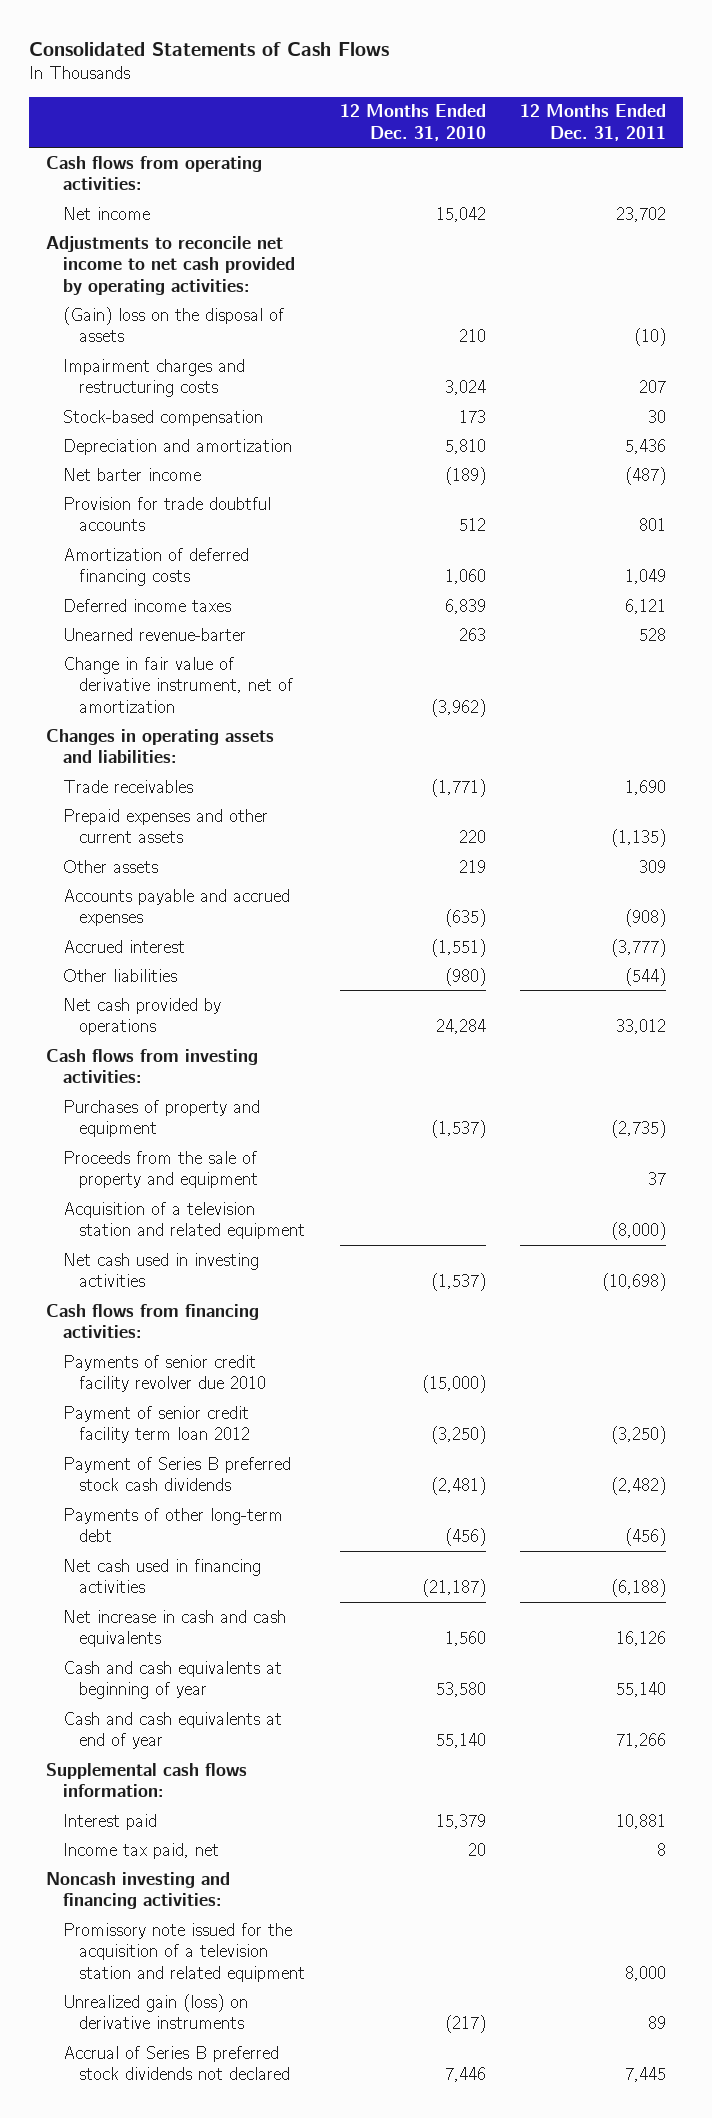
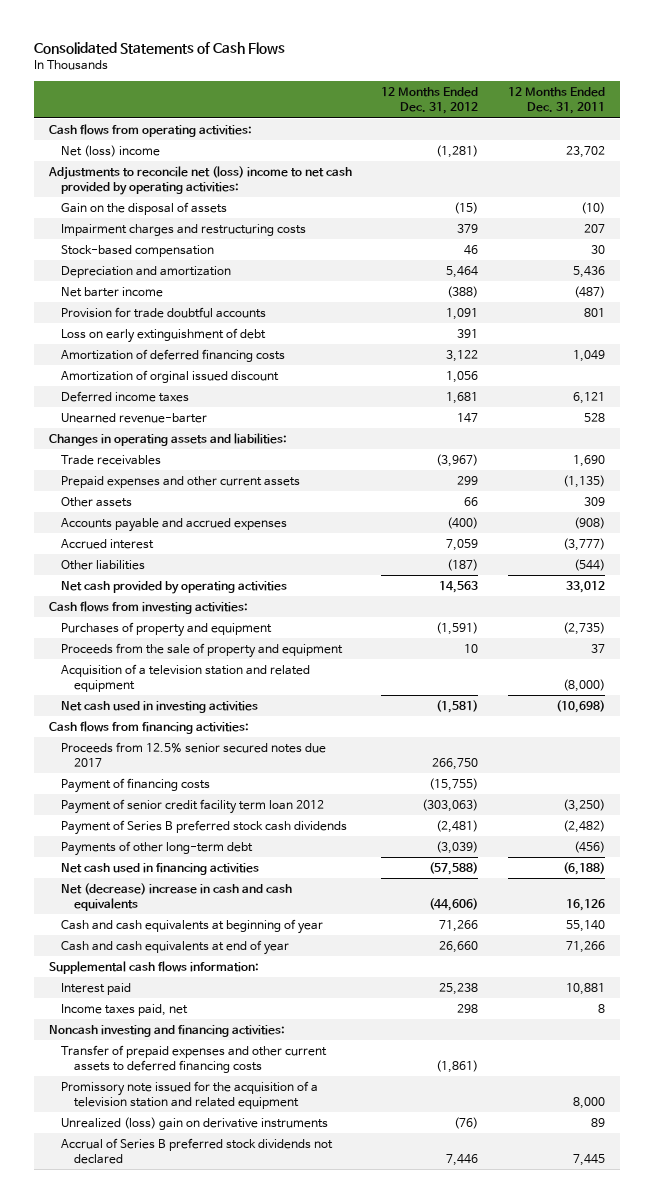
[339,104,486,141] 12 Months Ended Dec. 31, 2010 -> none
none -> [381,87,479,115] 12 Months Ended Dec. 31, 2012
[62,206,150,220] Net income -> [61,145,161,158] Net (loss) income
[45,235,295,295] Adjustments to reconcile net income to net cash provided by operating activities: -> [47,166,352,196] Adjustments to reconcile net (loss) income to net cash provided by operating activities:
[62,306,284,343] (Gain) loss on the disposal of assets -> [61,202,228,216] Gain on the disposal of assets
none -> [61,328,267,344] Loss on early extinguishment of debt
none -> [61,370,280,384] Amortization of orginal issued discount
[62,656,294,713] Change in fair value of derivative instrument, net of amortization -> none
[62,997,221,1036] Net cash provided by operations -> [61,581,288,595] Net cash provided by operating activities
[62,1354,267,1393] Payments of senior credit facility revolver due 2010 -> none
none -> [61,742,327,768] Proceeds from 12.5% senior secured notes due 2017
none -> [61,778,211,794] Payment of financing costs
[62,1609,286,1648] Net increase in cash and cash equivalents -> [61,883,293,912] Net (decrease) increase in cash and cash equivalents
[62,1842,219,1859] Income tax paid, net -> [61,1004,189,1017] Income taxes paid, net
none -> [61,1045,328,1074] Transfer of prepaid expenses and other current assets to deferred financing costs
[62,1993,248,2030] Unrealized gain (loss) on derivative instruments -> [61,1117,329,1131] Unrealized (loss) gain on derivative instruments

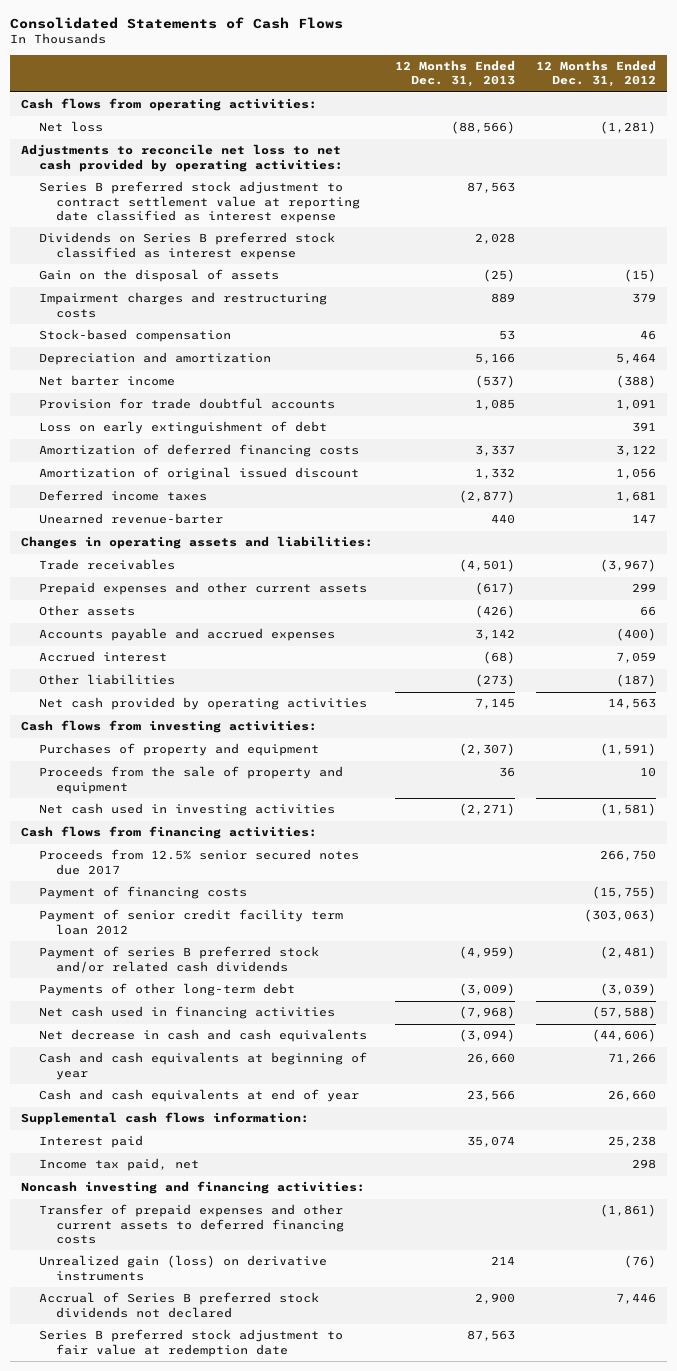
[508,87,606,115] 12 Months Ended Dec. 31, 2011 -> none
none -> [394,60,515,88] 12 Months Ended Dec. 31, 2013
[61,145,161,158] Net (loss) income -> [38,121,103,133] Net loss
[47,166,352,196] Adjustments to reconcile net (loss) income to net cash provided by operating activities: -> [20,144,343,172] Adjustments to reconcile net loss to net cash provided by operating activities:
none -> [38,181,361,224] Series B preferred stock adjustment to contract settlement value at reporting date classified as interest expense
none -> [38,232,335,260] Dividends on Series B preferred stock classified as interest expense
[61,370,280,384] Amortization of orginal issued discount -> [38,467,359,481] Amortization of original issued discount
[61,664,311,693] Acquisition of a television station and related equipment -> none
[61,820,348,836] Payment of Series B preferred stock cash dividends -> [38,946,319,973] Payment of series B preferred stock and/or related cash dividends
[61,883,293,912] Net (decrease) increase in cash and cash equivalents -> [38,1029,367,1043] Net decrease in cash and cash equivalents
[61,1004,189,1017] Income taxes paid, net -> [38,1158,199,1172] Income tax paid, net
[61,1081,319,1110] Promissory note issued for the acquisition of a television station and related equipment -> none
[61,1117,329,1131] Unrealized (loss) gain on derivative instruments -> [38,1255,327,1281] Unrealized gain (loss) on derivative instruments
none -> [38,1329,343,1357] Series B preferred stock adjustment to fair value at redemption date

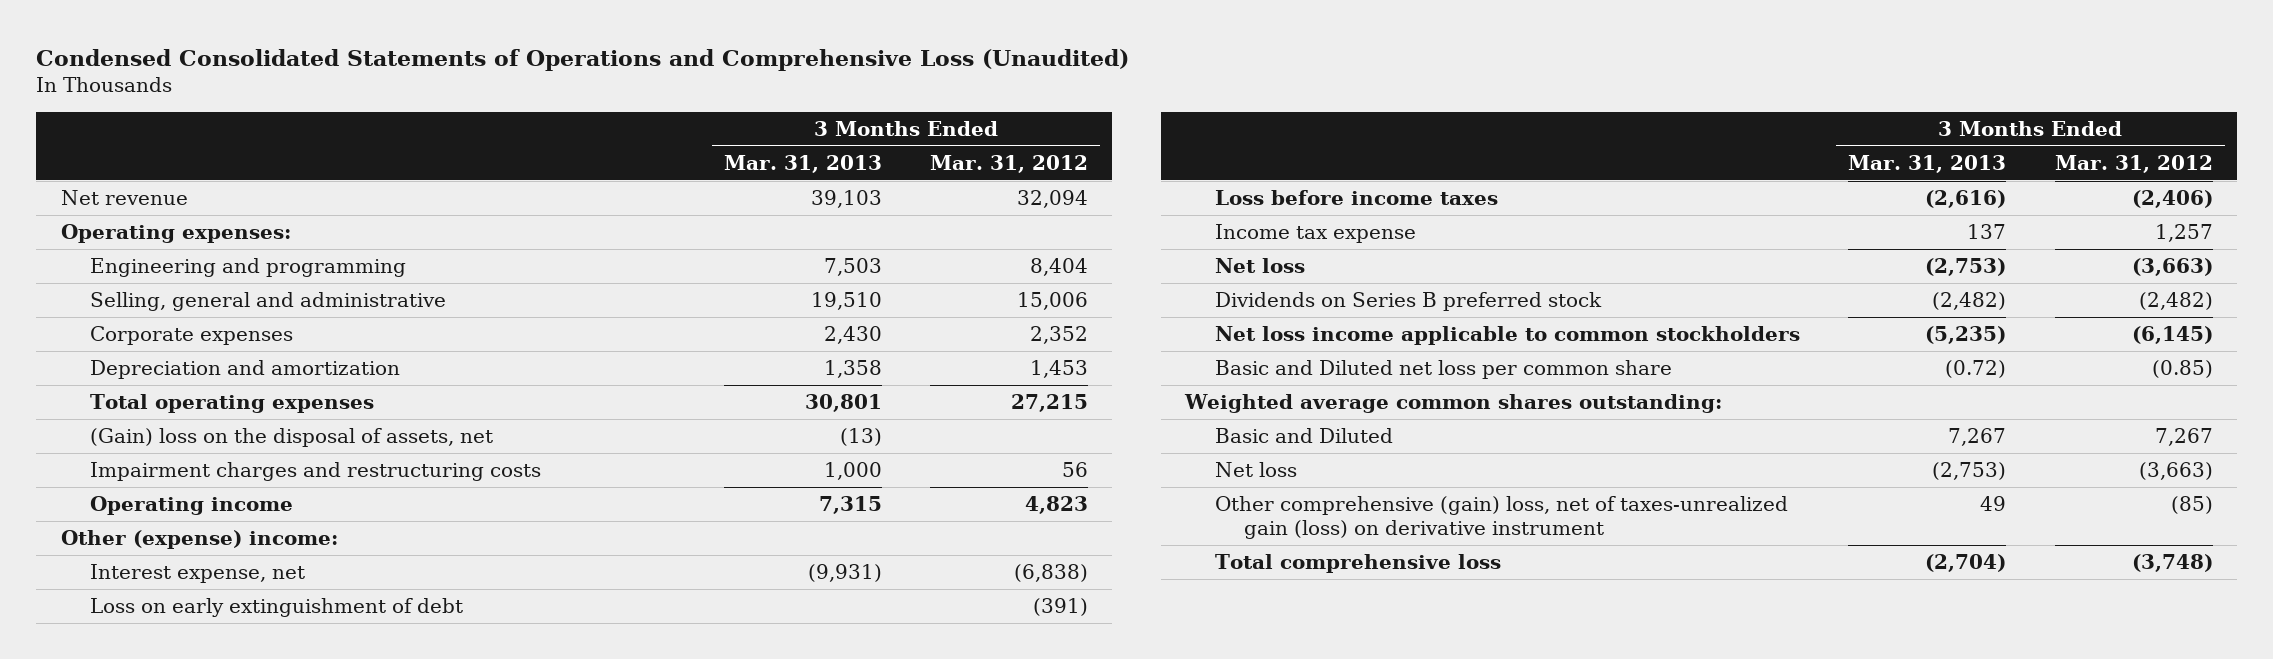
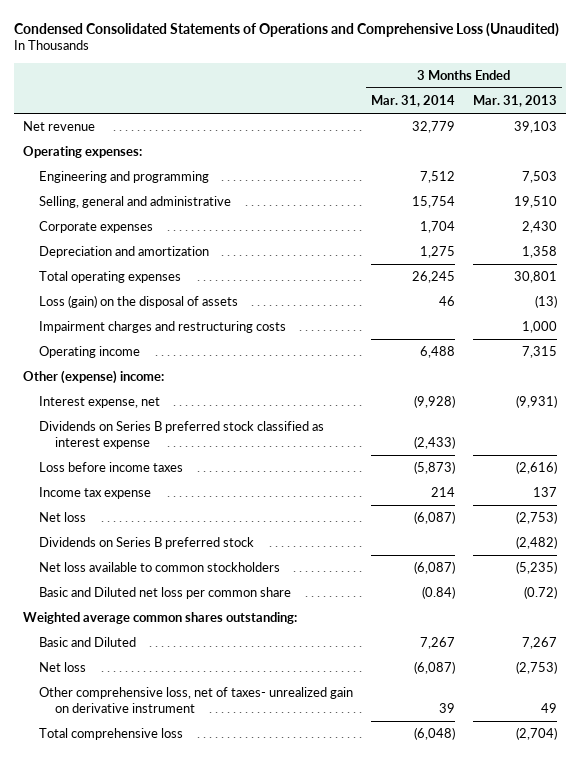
[930,154,1089,173] Mar. 31, 2012 -> none
none -> [371,95,456,108] Mar. 31, 2014
[90,428,494,448] (Gain) loss on the disposal of assets, net -> [38,295,238,309] Loss (gain) on the disposal of assets
[90,598,464,618] Loss on early extinguishment of debt -> none
none -> [38,421,324,450] Dividends on Series B preferred stock classified as interest expense
[1214,326,1800,346] Net loss income applicable to common stockholders -> [38,562,280,573] Net loss available to common stockholders
[1214,496,1788,540] Other comprehensive (gain) loss, net of taxes-unrealized gain (loss) on derivative instrument -> [38,687,353,714] Other comprehensive loss, net of taxes- unrealized gain on derivative instrument

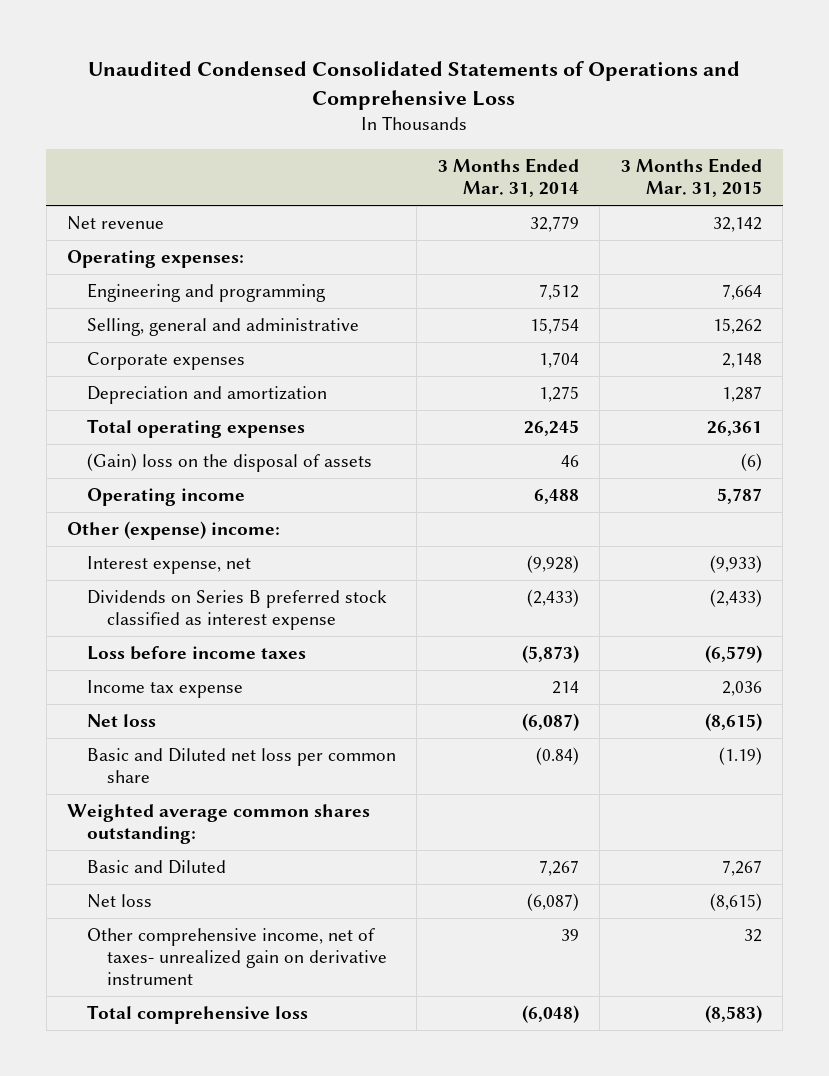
[14,22,560,37] Condensed Consolidated Statements of Operations and Comprehensive Loss (Unaudited) -> [88,60,741,110] Unaudited Condensed Consolidated Statements of Operations and Comprehensive Loss
[473,95,558,108] Mar. 31, 2013 -> none
none -> [620,158,762,198] 3 Months Ended Mar. 31, 2015
[38,321,286,334] Impairment charges and restructuring costs -> none
[38,295,238,309] Loss (gain) on the disposal of assets -> [87,453,373,473] (Gain) loss on the disposal of assets
[38,537,254,550] Dividends on Series B preferred stock -> none
[38,562,280,573] Net loss available to common stockholders -> none
[38,687,353,714] Other comprehensive loss, net of taxes- unrealized gain on derivative instrument -> [87,928,387,986] Other comprehensive income, net of taxes- unrealized gain on derivative instrument

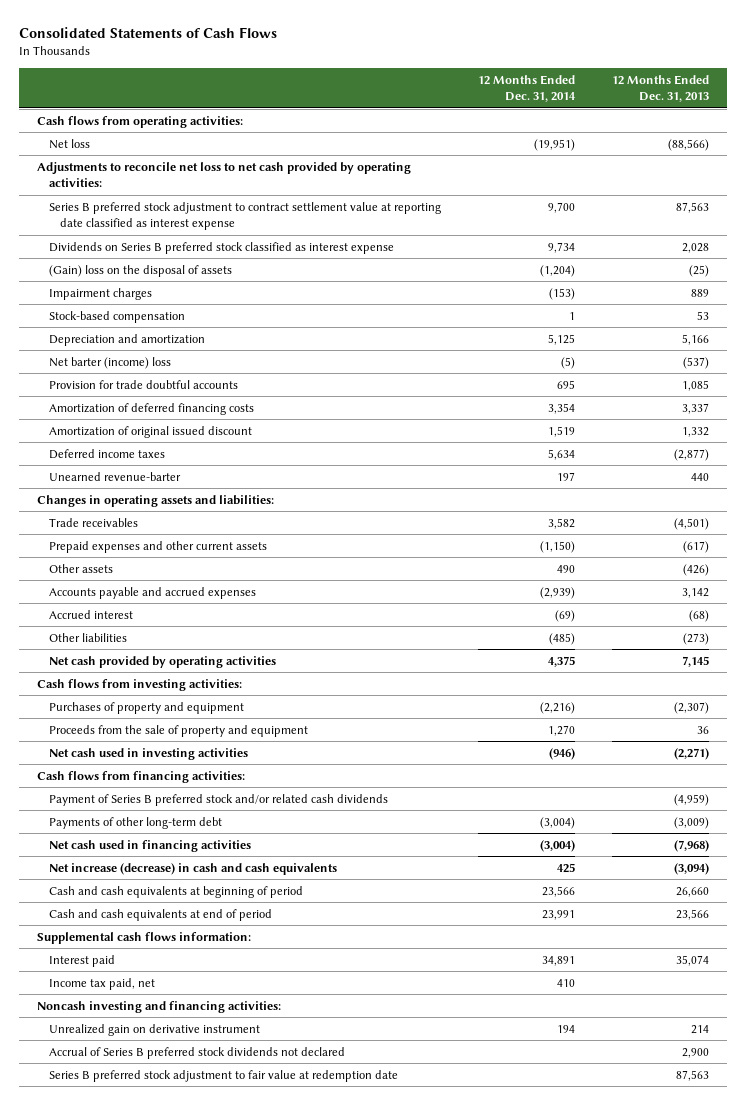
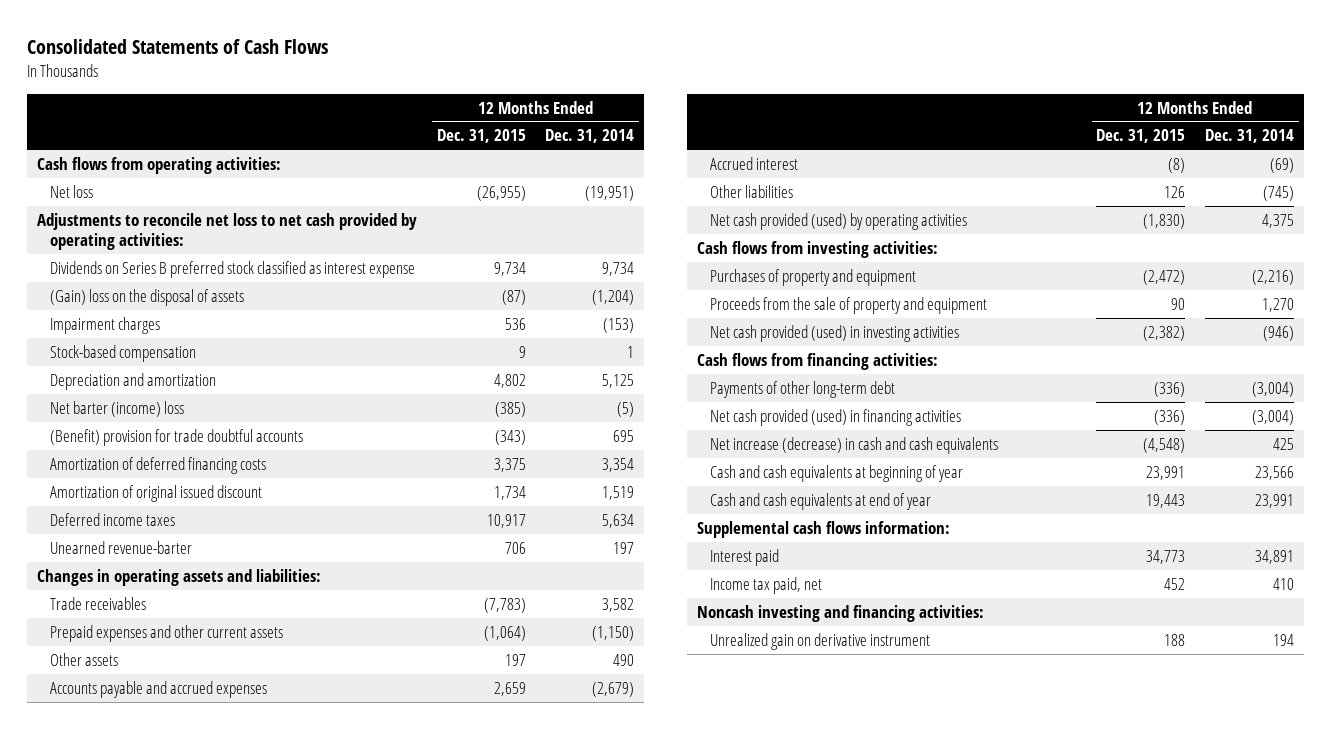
[611,74,709,103] 12 Months Ended Dec. 31, 2013 -> none
none -> [436,129,526,144] Dec. 31, 2015
[48,201,441,231] Series B preferred stock adjustment to contract settlement value at reporting date classified as interest expense -> none
[48,379,238,389] Provision for trade doubtful accounts -> [50,428,304,446] (Benefit) provision for trade doubtful accounts
[539,586,575,599] (2,939) -> [592,681,635,697] (2,679)
[548,632,575,645] (485) -> [1263,185,1295,201] (745)
[48,655,276,668] Net cash provided by operating activities -> [709,212,967,230] Net cash provided (used) by operating activities
[48,747,248,760] Net cash used in investing activities -> [709,324,959,342] Net cash provided (used) in investing activities
[48,793,388,806] Payment of Series B preferred stock and/or related cash dividends -> none
[48,839,251,852] Net cash used in financing activities -> [709,408,961,426] Net cash provided (used) in financing activities
[48,885,303,898] Cash and cash equivalents at beginning of period -> [709,464,963,482] Cash and cash equivalents at beginning of year
[48,908,272,921] Cash and cash equivalents at end of period -> [709,492,931,510] Cash and cash equivalents at end of year
[48,1046,345,1059] Accrual of Series B preferred stock dividends not declared -> none
[48,1069,398,1082] Series B preferred stock adjustment to fair value at redemption date -> none

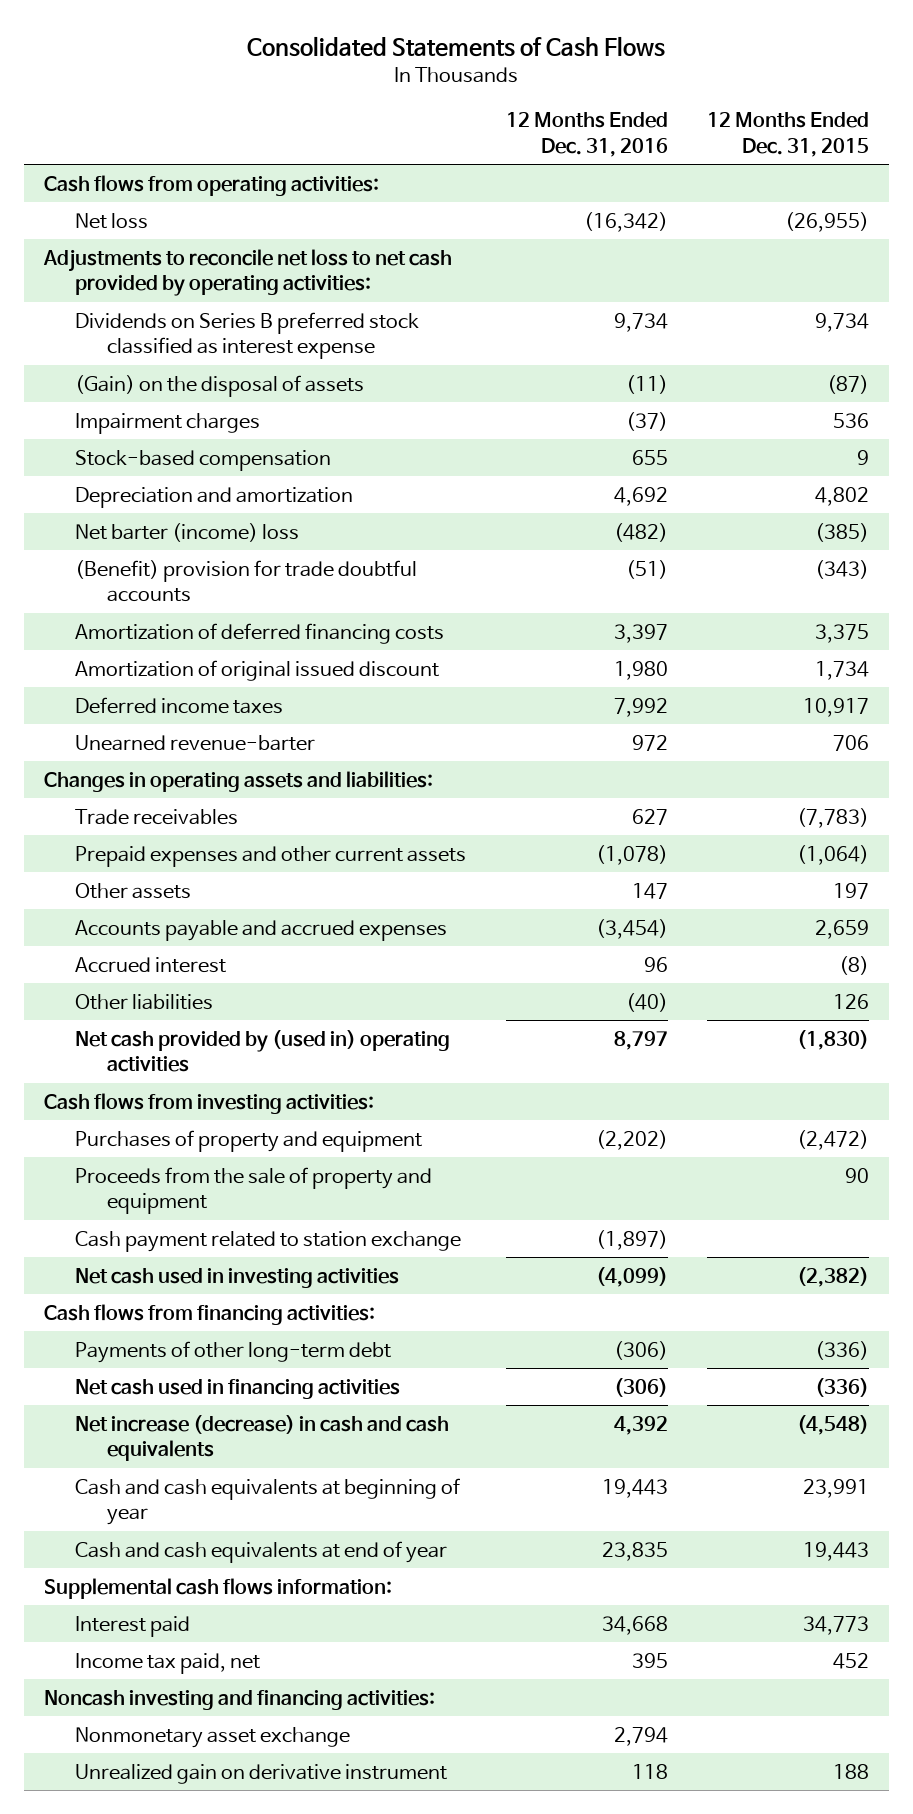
[545,129,635,144] Dec. 31, 2014 -> none
none -> [505,112,668,157] 12 Months Ended Dec. 31, 2016
[50,288,245,306] (Gain) loss on the disposal of assets -> [75,374,365,397] (Gain) on the disposal of assets
[709,212,967,230] Net cash provided (used) by operating activities -> [75,1029,451,1073] Net cash provided by (used in) operating activities
none -> [75,1230,462,1252] Cash payment related to station exchange
[709,324,959,342] Net cash provided (used) in investing activities -> [75,1267,400,1288] Net cash used in investing activities
[709,408,961,426] Net cash provided (used) in financing activities -> [75,1378,401,1399] Net cash used in financing activities
none -> [75,1726,351,1748] Nonmonetary asset exchange

